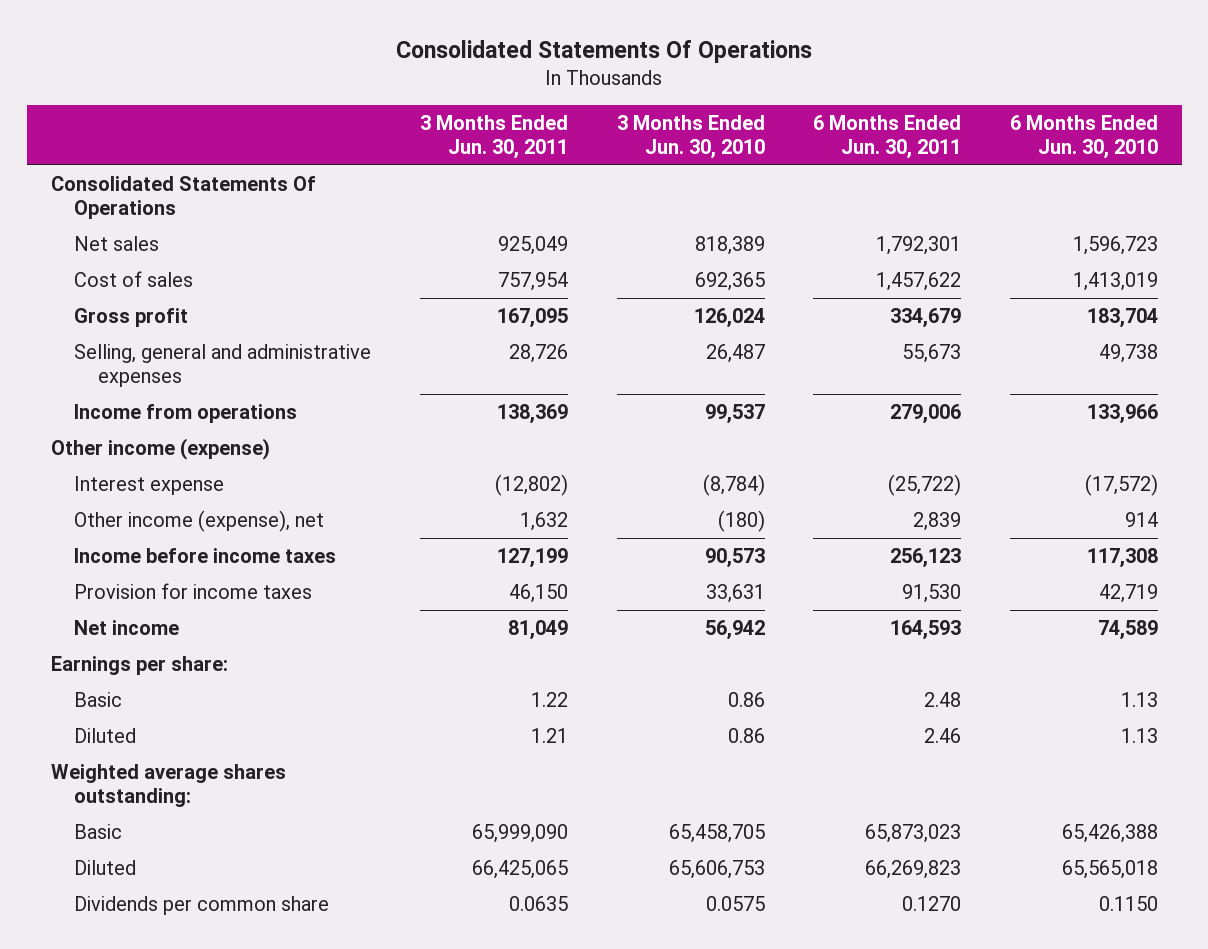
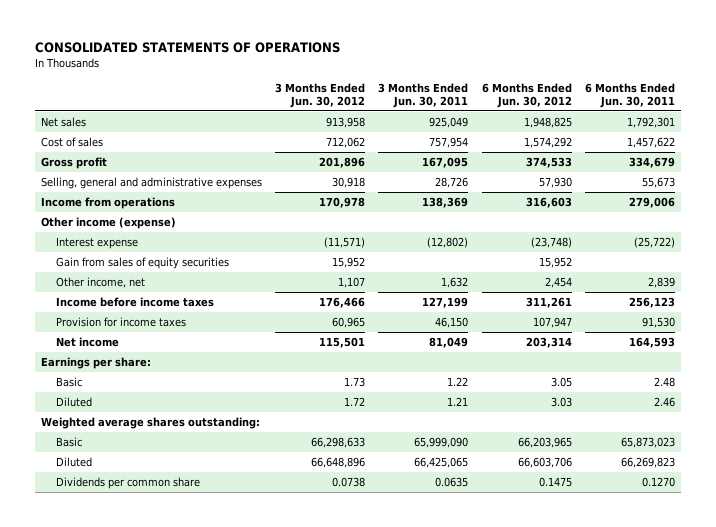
[396,39,813,63] Consolidated Statements Of Operations -> [34,41,340,53] CONSOLIDATED STATEMENTS OF OPERATIONS
[616,115,765,159] 3 Months Ended Jun. 30, 2010 -> none
[1009,115,1158,159] 6 Months Ended Jun. 30, 2010 -> none
none -> [275,82,366,108] 3 Months Ended Jun. 30, 2012
none -> [481,82,572,108] 6 Months Ended Jun. 30, 2012
[50,176,316,219] Consolidated Statements Of Operations -> none
none -> [55,256,229,269] Gain from sales of equity securities
[74,510,325,533] Other income (expense), net -> [55,276,145,288] Other income, net

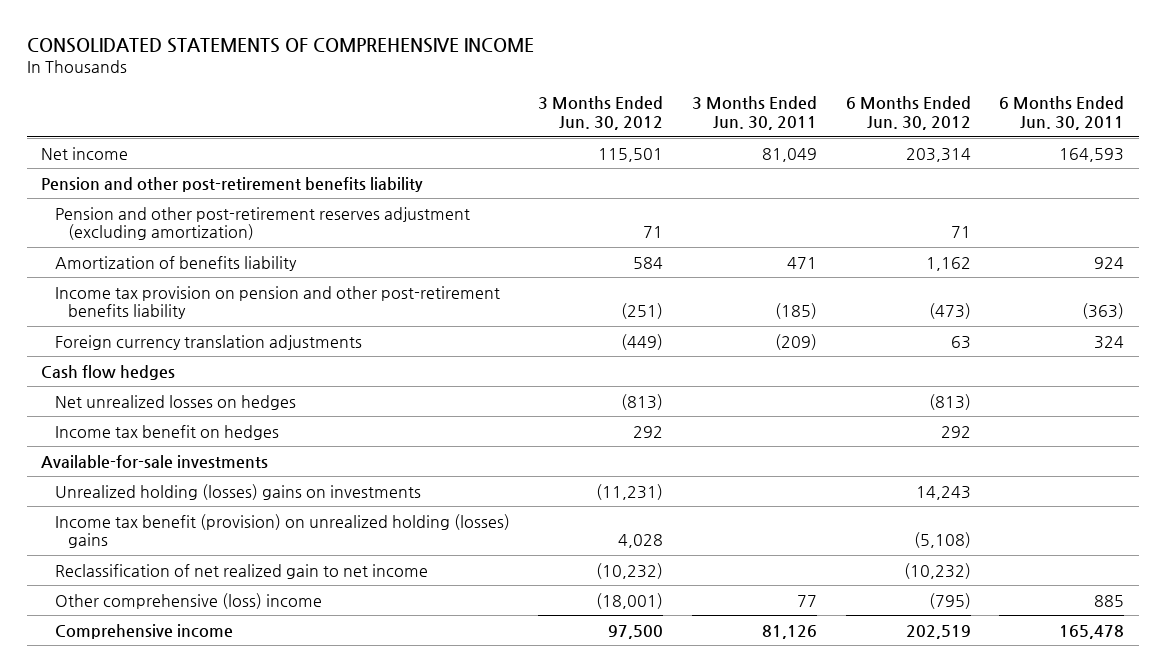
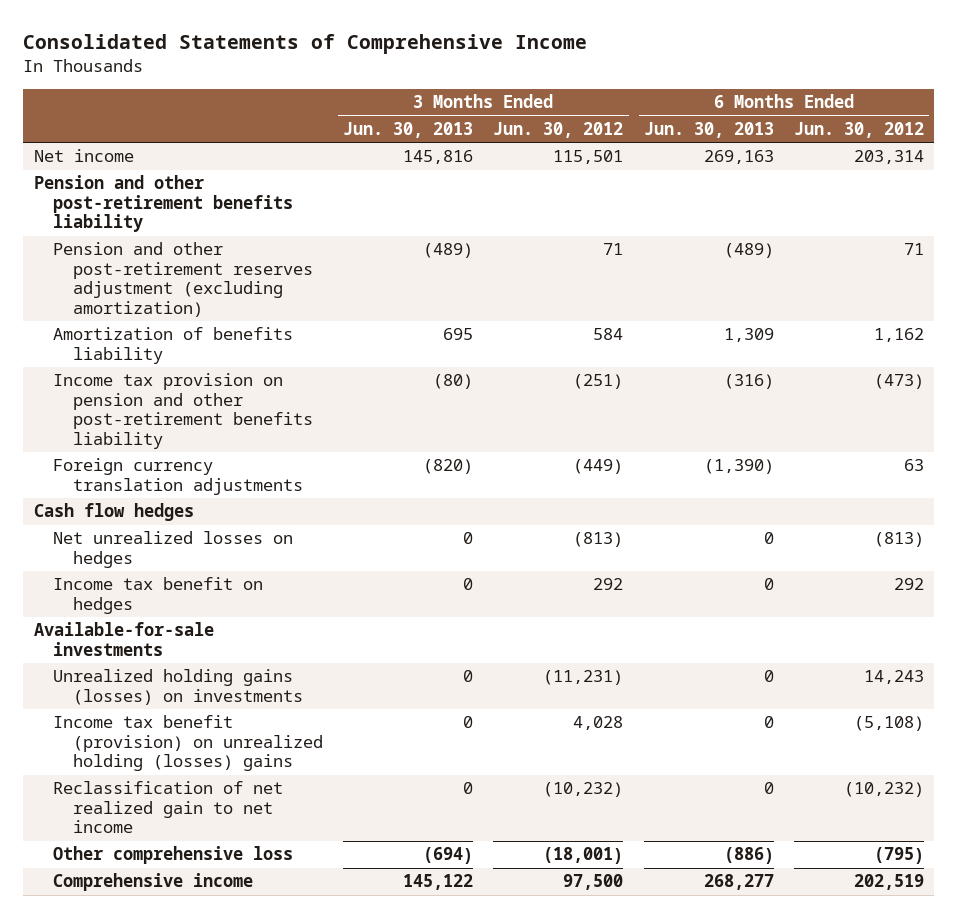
[27,38,535,54] CONSOLIDATED STATEMENTS OF COMPREHENSIVE INCOME -> [23,34,588,55] Consolidated Statements of Comprehensive Income
[692,96,818,131] 3 Months Ended Jun. 30, 2011 -> none
[999,96,1125,131] 6 Months Ended Jun. 30, 2011 -> none
none -> [343,122,474,139] Jun. 30, 2013
none -> [643,122,774,139] Jun. 30, 2013
[54,483,421,500] Unrealized holding (losses) gains on investments -> [53,669,303,705] Unrealized holding gains (losses) on investments
[54,592,322,609] Other comprehensive (loss) income -> [53,846,294,865] Other comprehensive loss

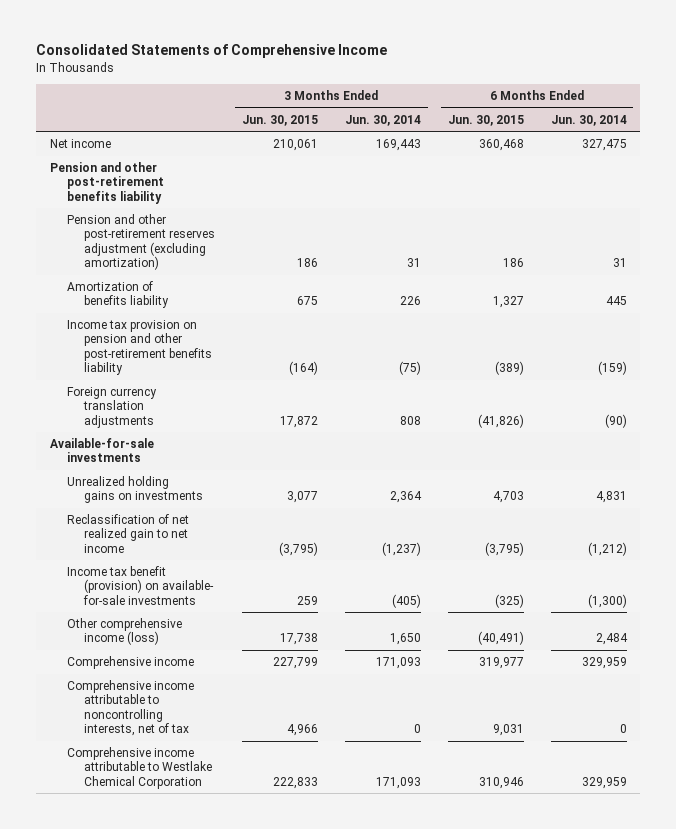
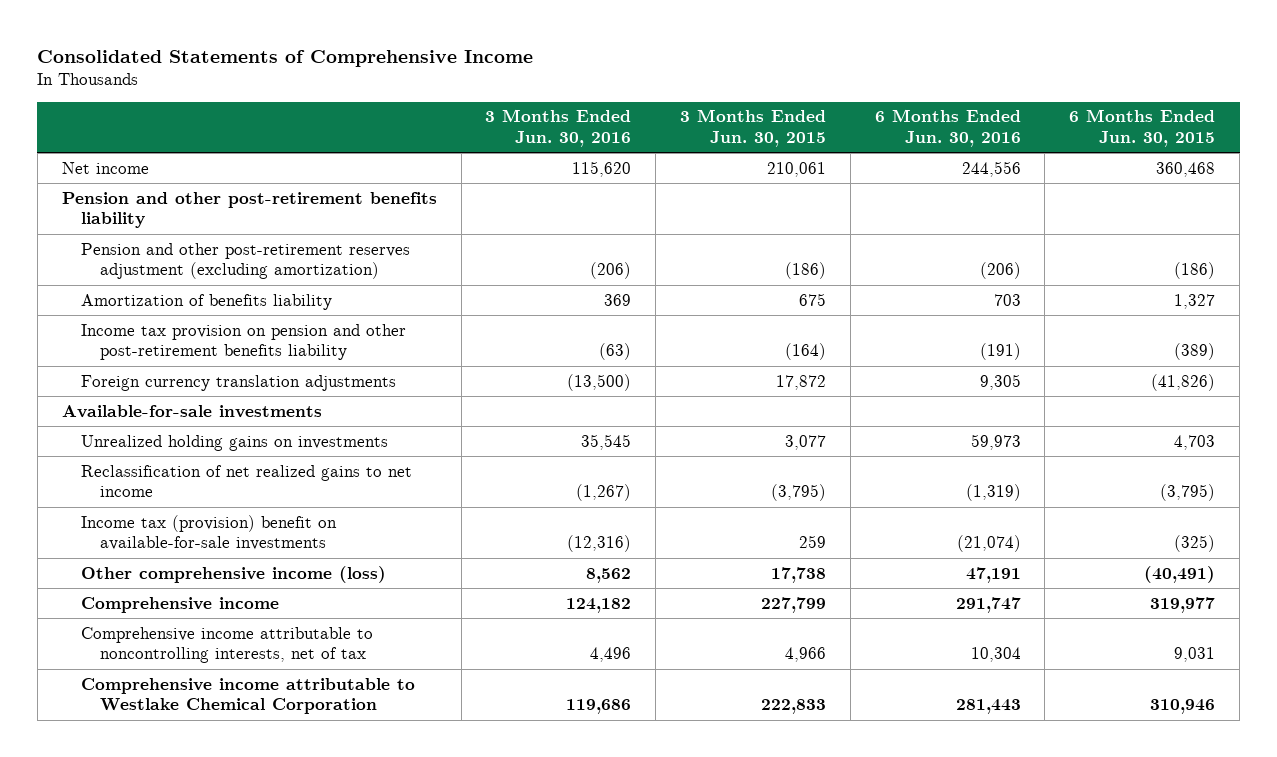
[344,114,421,126] Jun. 30, 2014 -> none
[550,114,627,126] Jun. 30, 2014 -> none
none -> [485,109,632,147] 3 Months Ended Jun. 30, 2016
none -> [874,109,1021,147] 6 Months Ended Jun. 30, 2016
[297,258,319,268] 186 -> [784,262,826,280] (186)
[502,258,524,268] 186 -> [1174,262,1216,280] (186)
[66,514,189,553] Reclassification of net realized gain to net income -> [80,464,412,498] Reclassification of net realized gains to net income
[66,566,215,605] Income tax benefit (provision) on available- for-sale investments -> [80,514,337,551] Income tax (provision) benefit on available-for-sale investments

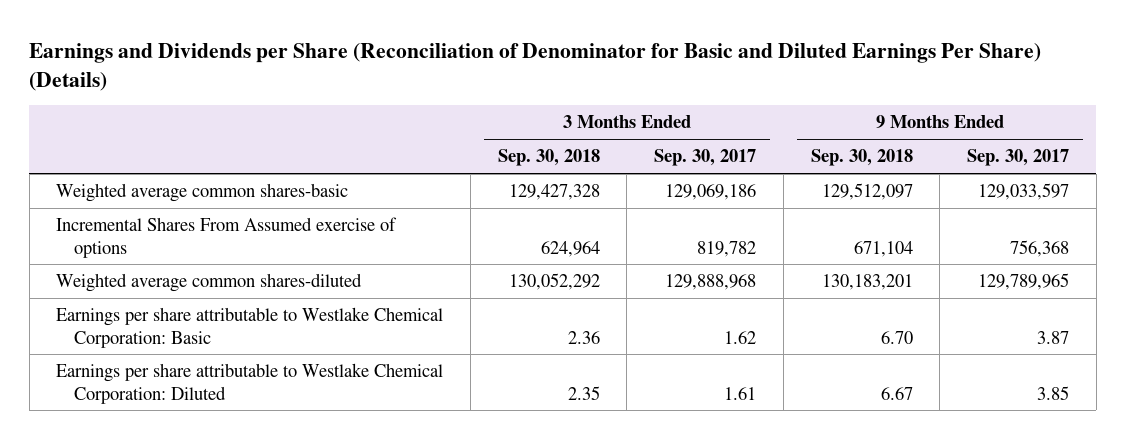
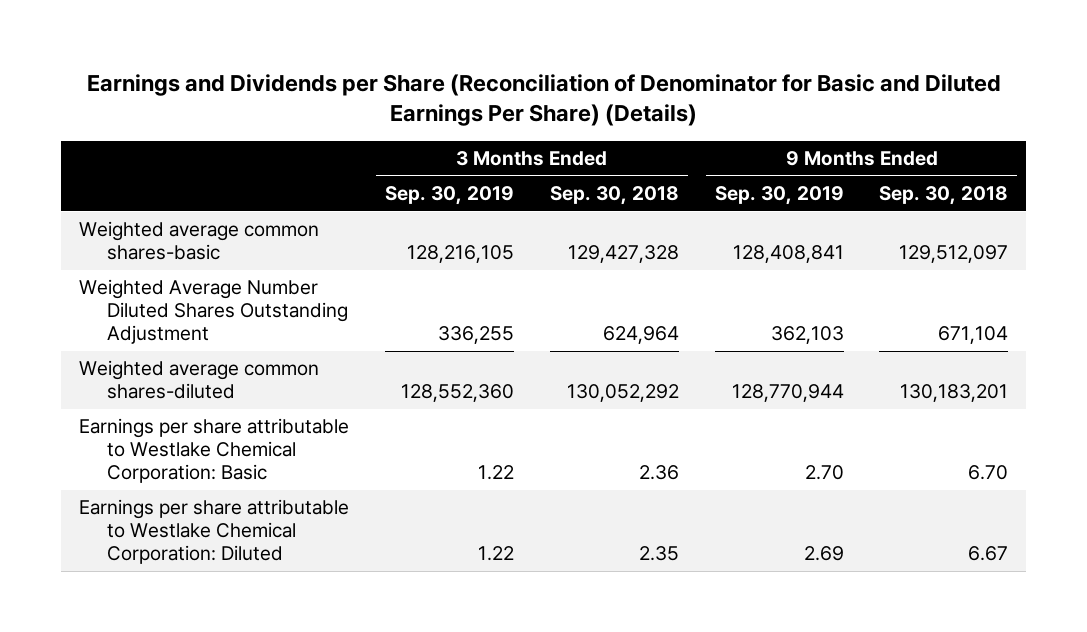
[654,149,757,167] Sep. 30, 2017 -> none
[967,149,1070,167] Sep. 30, 2017 -> none
none -> [384,186,514,206] Sep. 30, 2019
none -> [714,186,844,206] Sep. 30, 2019
[56,217,398,258] Incremental Shares From Assumed exercise of options -> [78,279,348,345] Weighted Average Number Diluted Shares Outstanding Adjustment

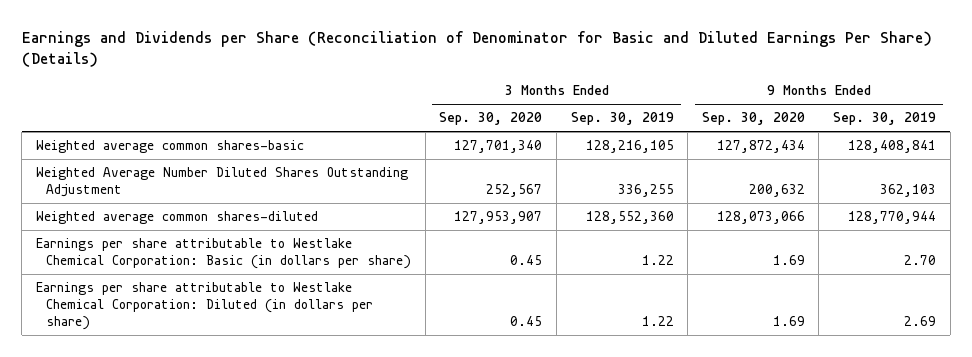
[549,186,679,206] Sep. 30, 2018 -> none
[879,186,1009,206] Sep. 30, 2018 -> none
none -> [439,112,543,126] Sep. 30, 2020
none -> [701,112,805,126] Sep. 30, 2020
[78,418,349,484] Earnings per share attributable to Westlake Chemical Corporation: Basic -> [35,238,412,270] Earnings per share attributable to Westlake Chemical Corporation: Basic (in dollars per share)
[78,499,349,565] Earnings per share attributable to Westlake Chemical Corporation: Diluted -> [35,282,374,331] Earnings per share attributable to Westlake Chemical Corporation: Diluted (in dollars per share)

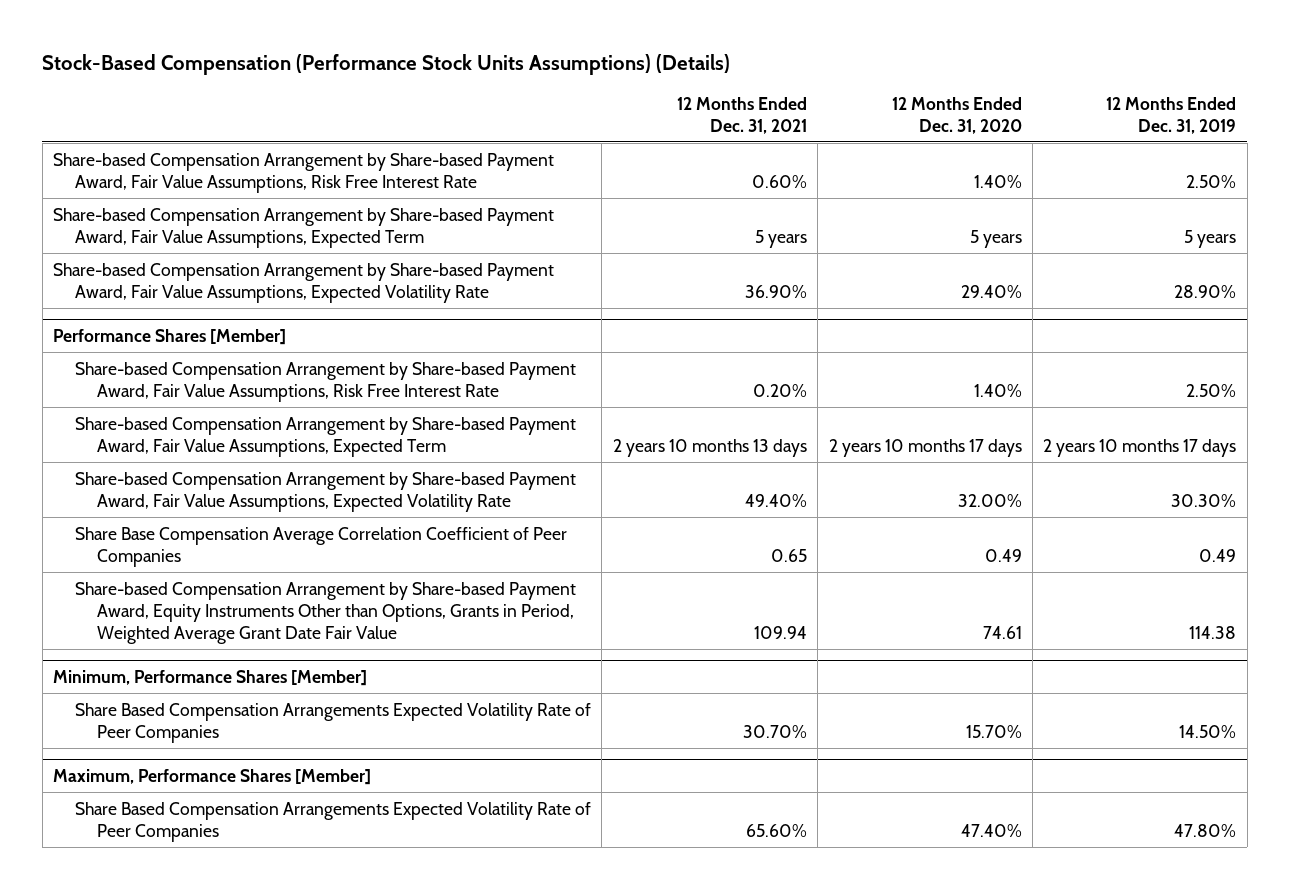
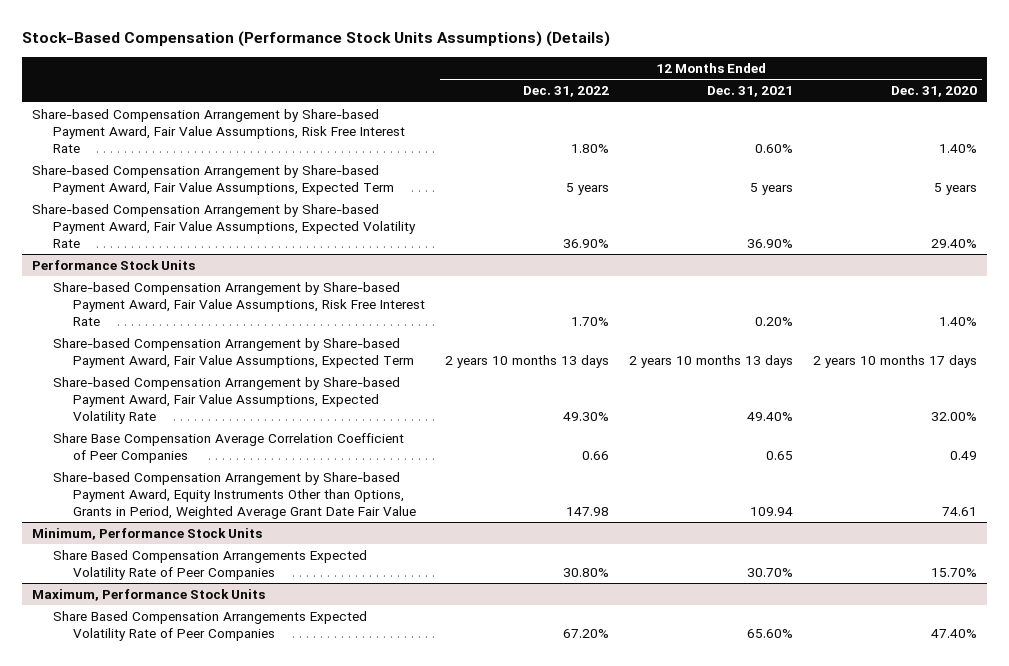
[1106,96,1237,134] 12 Months Ended Dec. 31, 2019 -> none
none -> [522,86,609,98] Dec. 31, 2022
[52,328,286,345] Performance Shares [Member] -> [32,260,196,271] Performance Stock Units
[52,669,367,686] Minimum, Performance Shares [Member] -> none
none -> [32,528,263,541] Minimum, Performance Stock Units
[52,768,371,785] Maximum, Performance Shares [Member] -> none
none -> [32,589,266,602] Maximum, Performance Stock Units

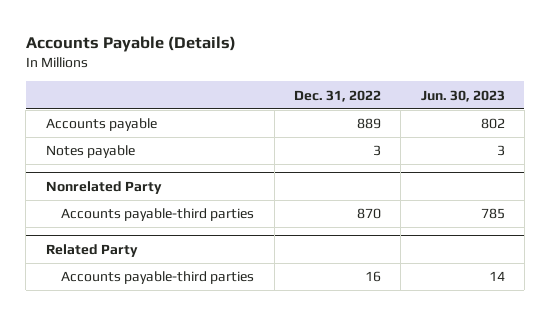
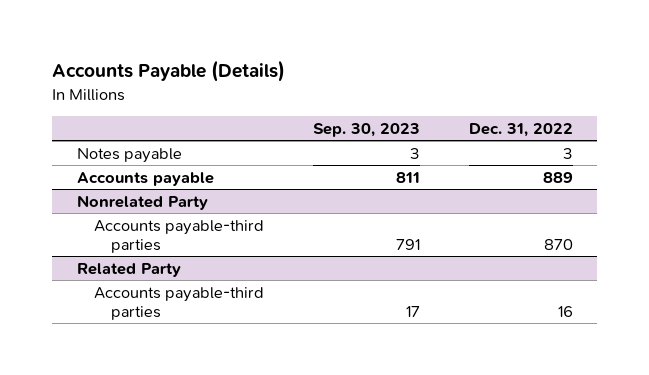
[420,89,505,102] Jun. 30, 2023 -> none
none -> [312,122,420,137] Sep. 30, 2023
[45,118,157,132] Accounts payable -> [76,171,214,186] Accounts payable

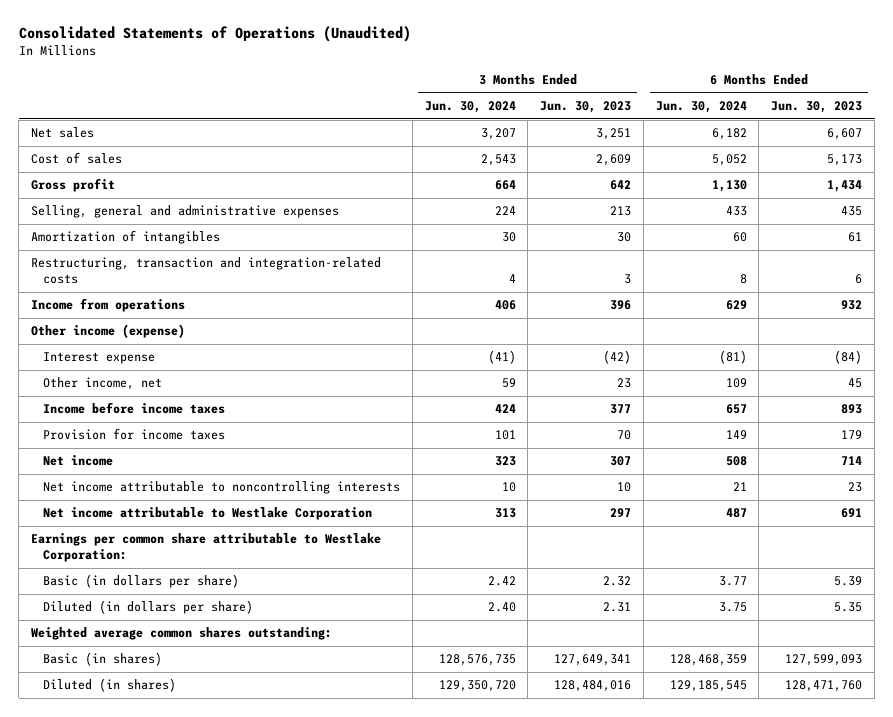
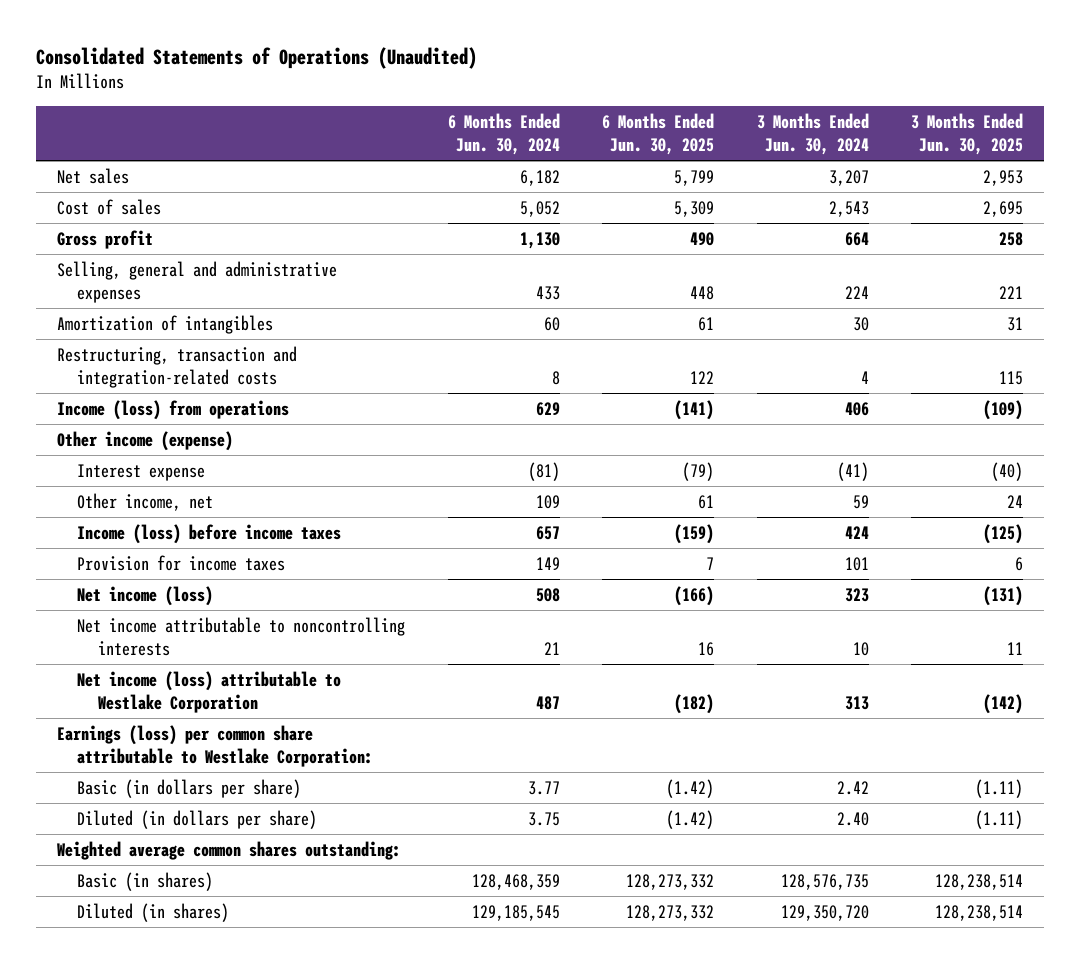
[540,101,632,114] Jun. 30, 2023 -> none
[771,101,863,114] Jun. 30, 2023 -> none
none -> [602,112,715,155] 6 Months Ended Jun. 30, 2025
none -> [910,112,1023,155] 3 Months Ended Jun. 30, 2025
[30,298,185,313] Income from operations -> [57,399,290,420] Income (loss) from operations
[42,402,225,415] Income before income taxes -> [77,523,342,544] Income (loss) before income taxes
[42,455,113,467] Net income -> [77,585,214,606] Net income (loss)
[42,507,372,521] Net income attributable to Westlake Corporation -> [77,670,342,713] Net income (loss) attributable to Westlake Corporation
[30,533,381,563] Earnings per common share attributable to Westlake Corporation: -> [57,724,374,767] Earnings (loss) per common share attributable to Westlake Corporation:

